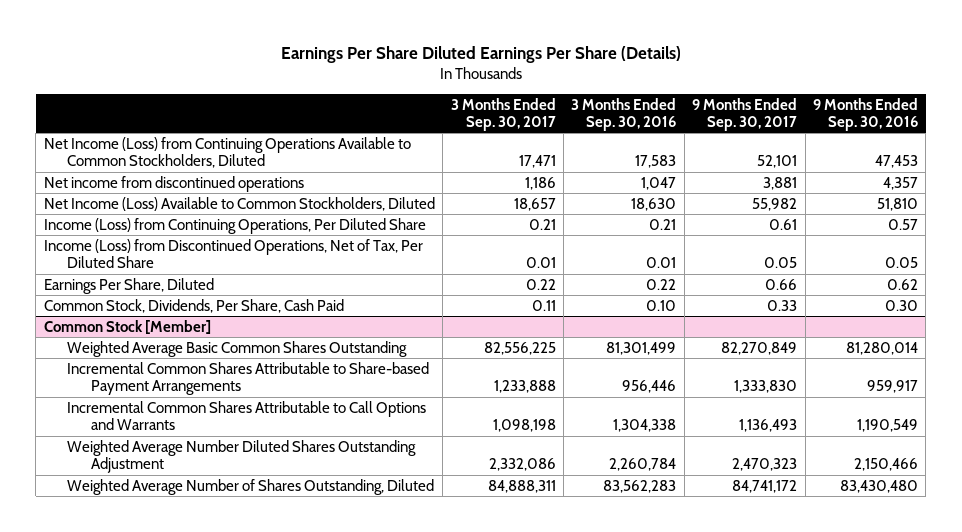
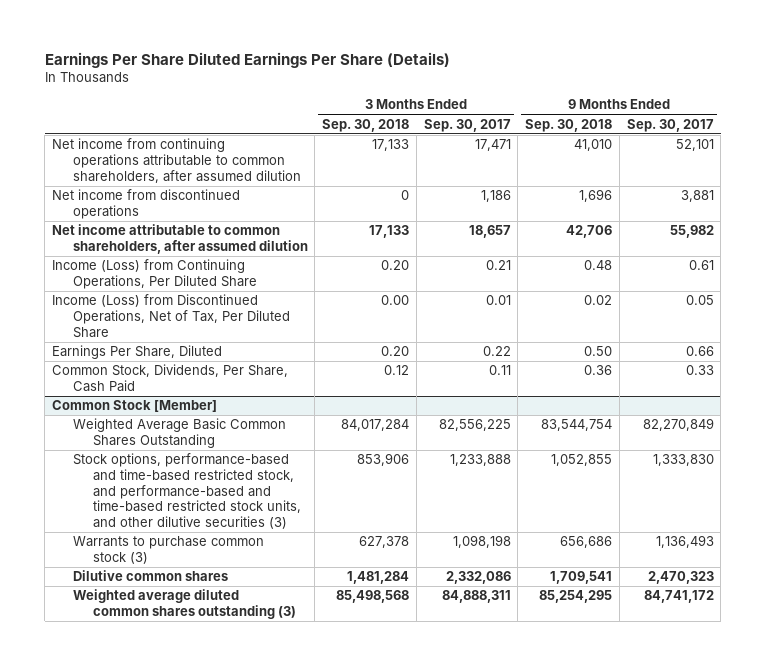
[571,97,677,131] 3 Months Ended Sep. 30, 2016 -> none
[813,97,919,131] 9 Months Ended Sep. 30, 2016 -> none
none -> [322,118,410,132] Sep. 30, 2018
none -> [525,118,613,132] Sep. 30, 2018
[43,136,411,169] Net Income (Loss) from Continuing Operations Available to Common Stockholders, Diluted -> [51,138,301,183] Net income from continuing operations attributable to common shareholders, after assumed dilution
[43,196,435,211] Net Income (Loss) Available to Common Stockholders, Diluted -> [51,224,308,254] Net income attributable to common shareholders, after assumed dilution
[67,361,430,396] Incremental Common Shares Attributable to Share-based Payment Arrangements -> [72,453,302,529] Stock options, performance-based and time-based restricted stock, and performance-based and time-based restricted stock units, and other dilutive securities (3)
[67,400,427,431] Incremental Common Shares Attributable to Call Options and Warrants -> [72,536,264,564] Warrants to purchase common stock (3)
[67,439,417,474] Weighted Average Number Diluted Shares Outstanding Adjustment -> [72,570,228,582] Dilutive common shares
[67,478,435,495] Weighted Average Number of Shares Outstanding, Diluted -> [72,589,297,619] Weighted average diluted common shares outstanding (3)

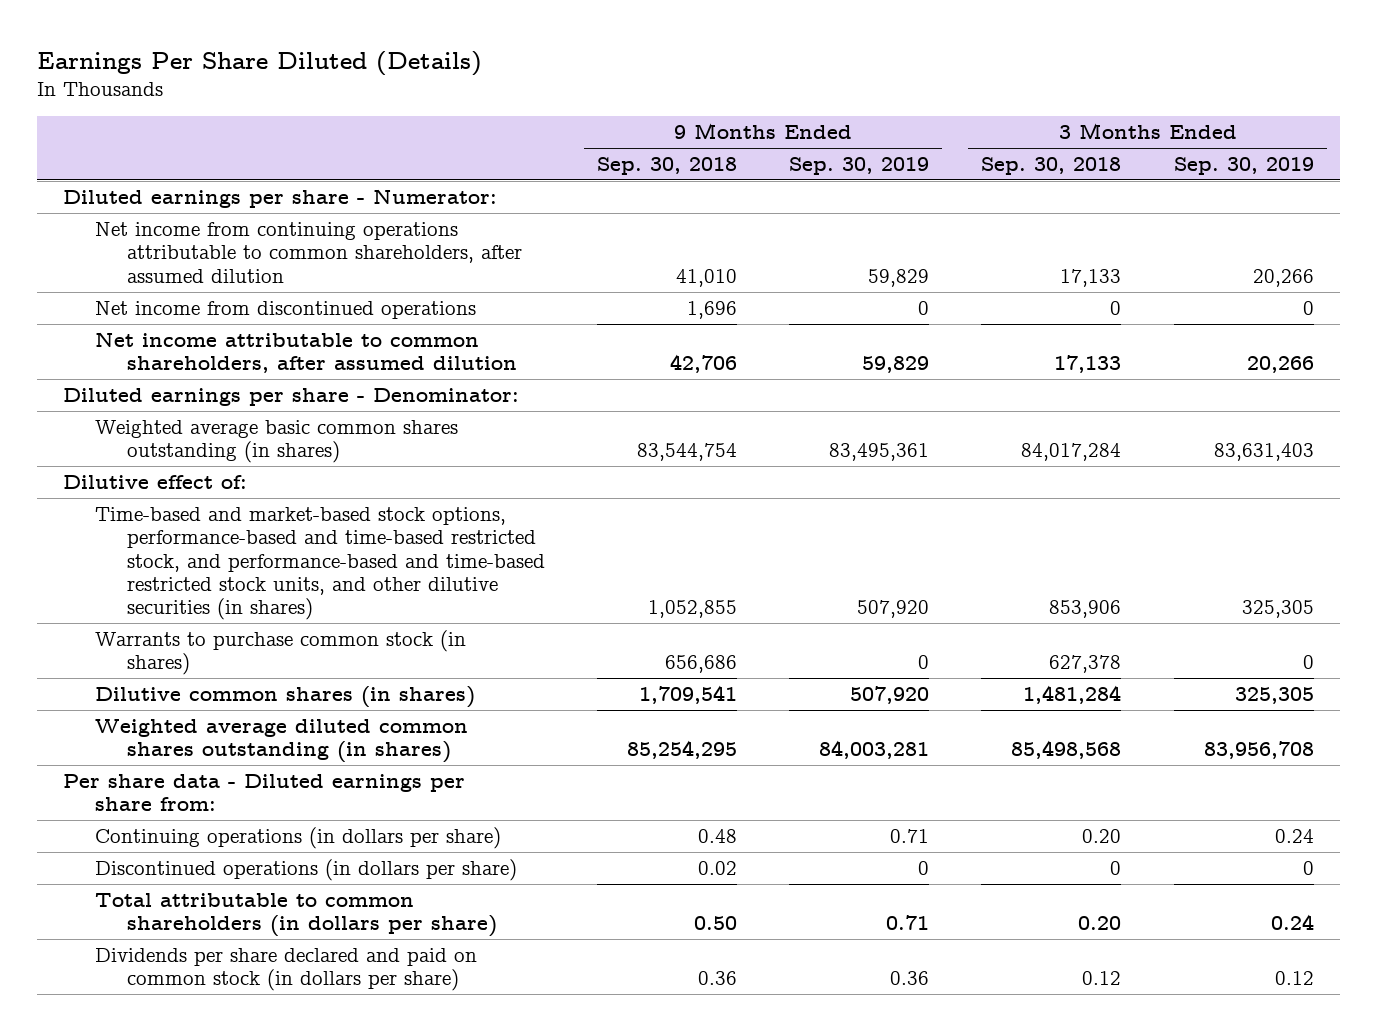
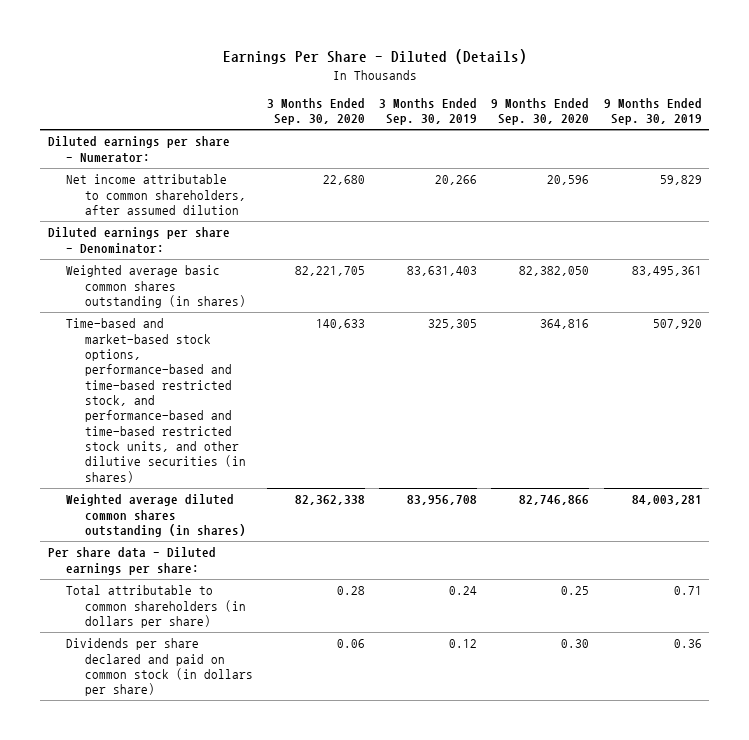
[37,50,483,76] Earnings Per Share Diluted (Details) -> [222,48,527,64] Earnings Per Share - Diluted (Details)
[597,156,738,175] Sep. 30, 2018 -> none
[981,156,1122,175] Sep. 30, 2018 -> none
none -> [267,98,366,126] 3 Months Ended Sep. 30, 2020
none -> [491,98,590,126] 9 Months Ended Sep. 30, 2020
[95,221,522,283] Net income from continuing operations attributable to common shareholders, after assumed dilution -> none
[95,300,477,319] Net income from discontinued operations -> none
[63,474,248,489] Dilutive effect of: -> none
[95,629,467,676] Warrants to purchase common stock (in shares) -> none
[95,685,476,708] Dilutive common shares (in shares) -> none
[95,826,502,849] Continuing operations (in dollars per share) -> none
[95,858,518,881] Discontinued operations (in dollars per share) -> none
[63,773,466,812] Per share data - Diluted earnings per share from: -> [47,547,216,575] Per share data - Diluted earnings per share:

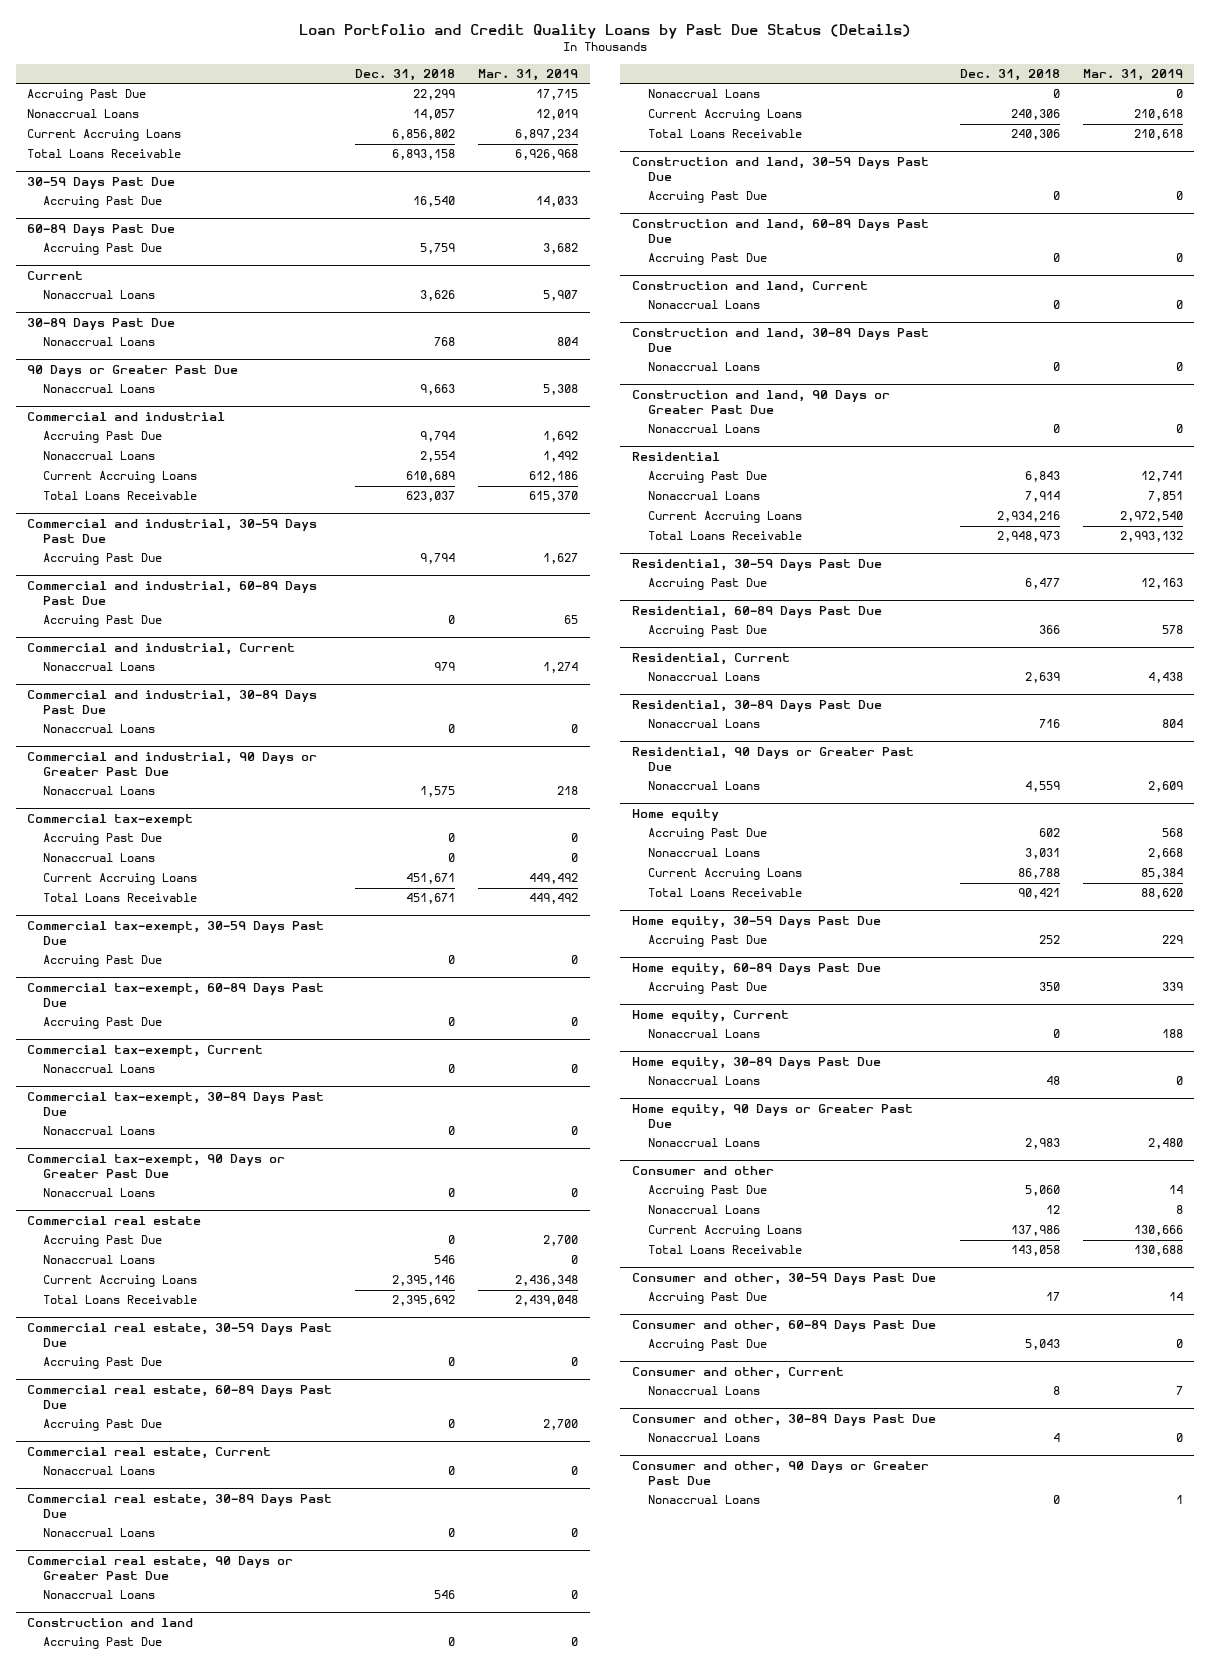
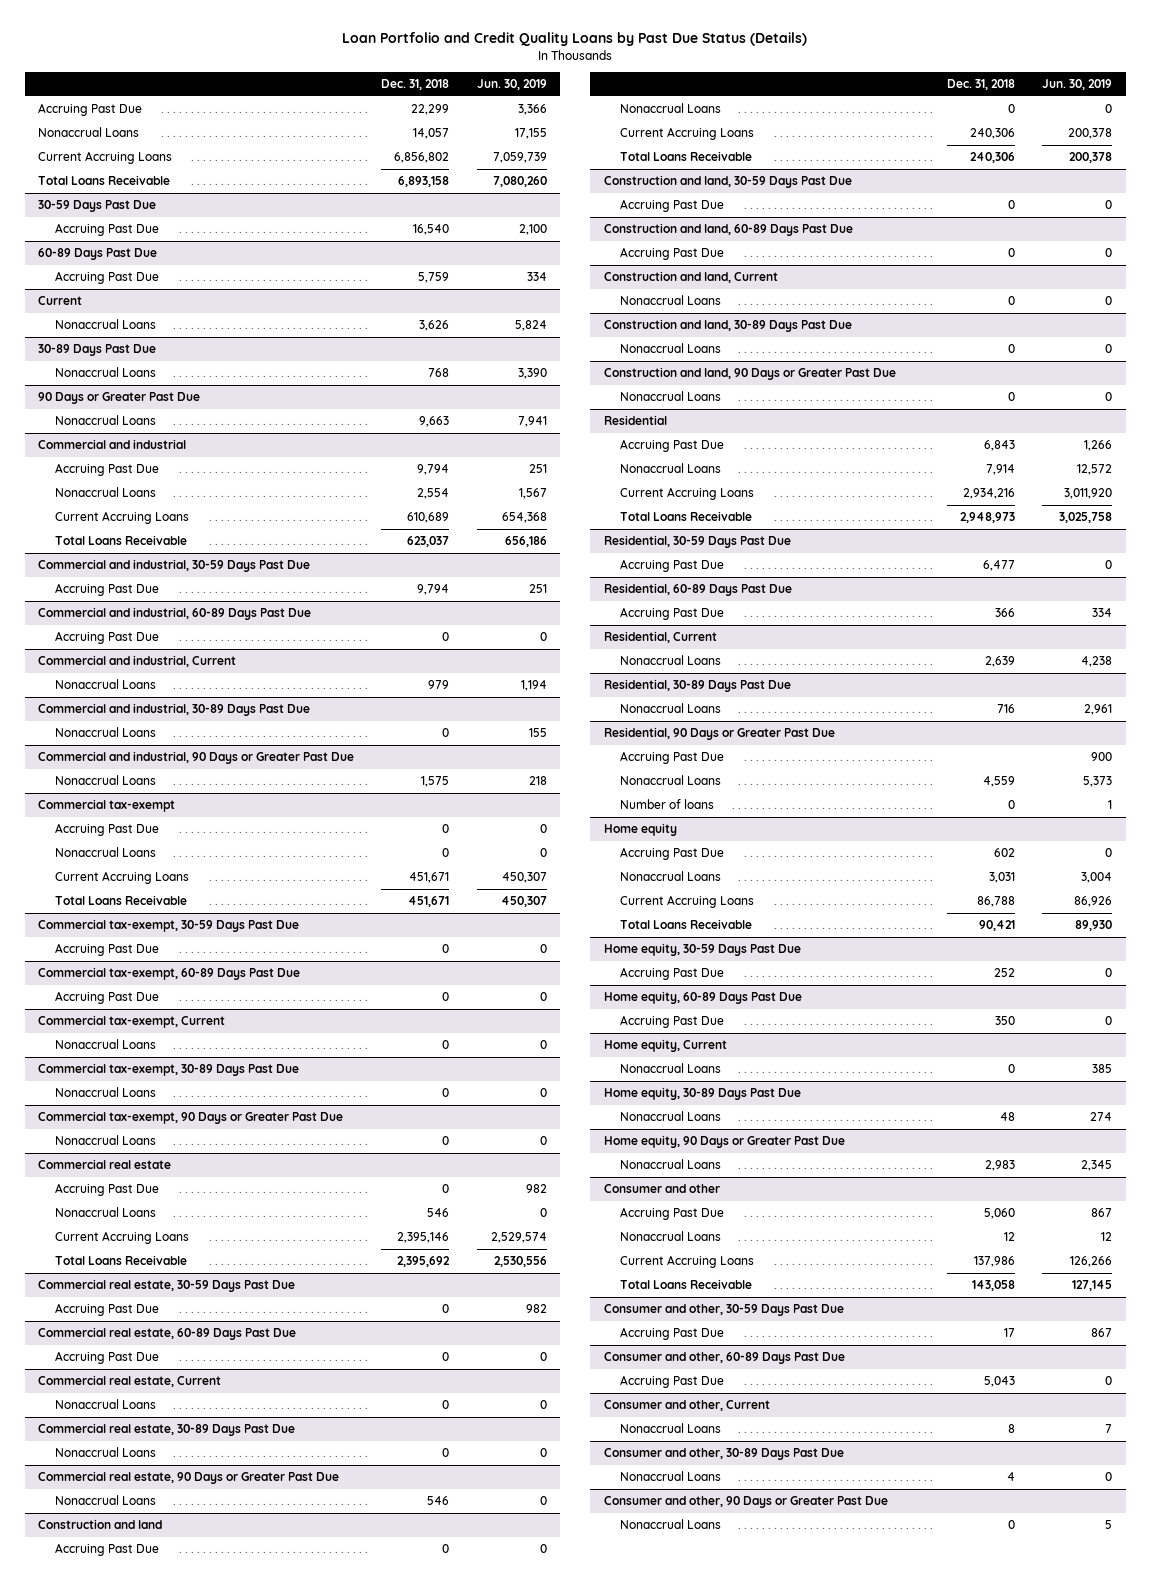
[478,69,579,82] Mar. 31, 2019 -> none
none -> [476,79,547,91] Jun. 30, 2019
none -> [620,751,725,765] Accruing Past Due
none -> [620,799,715,810] Number of loans

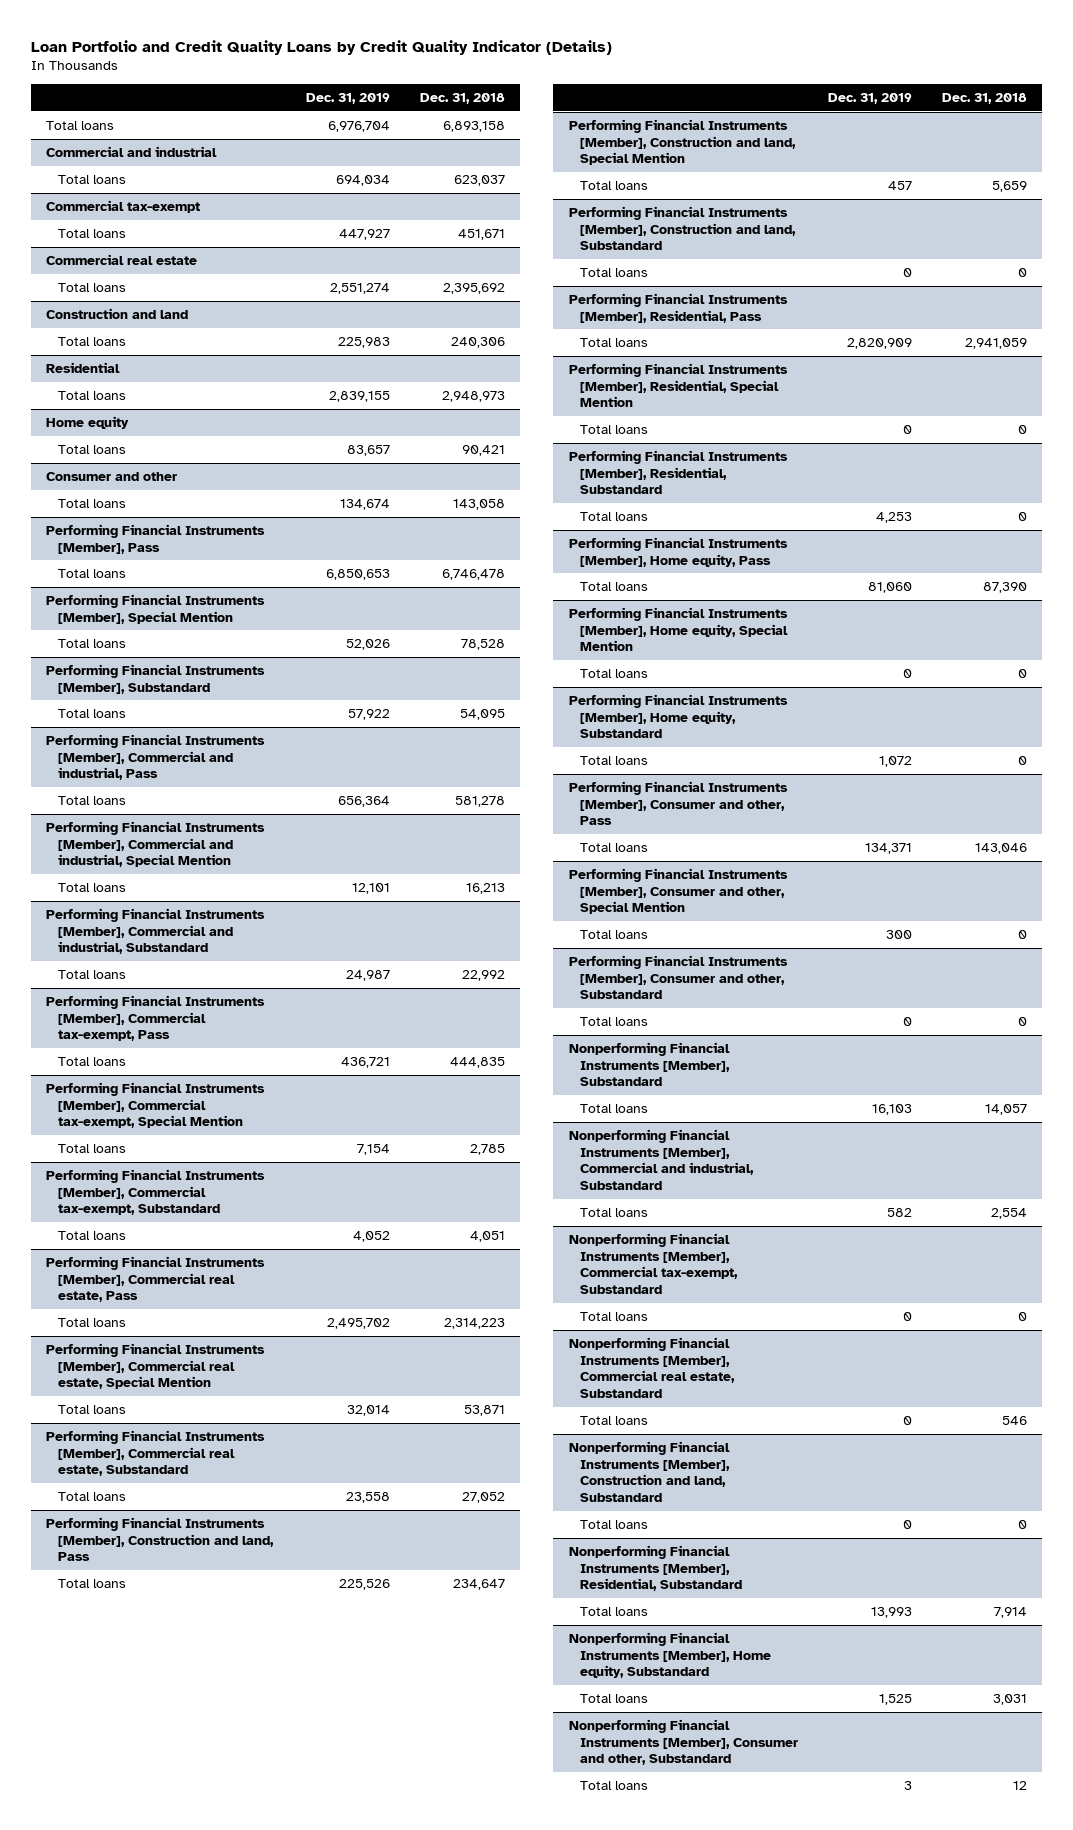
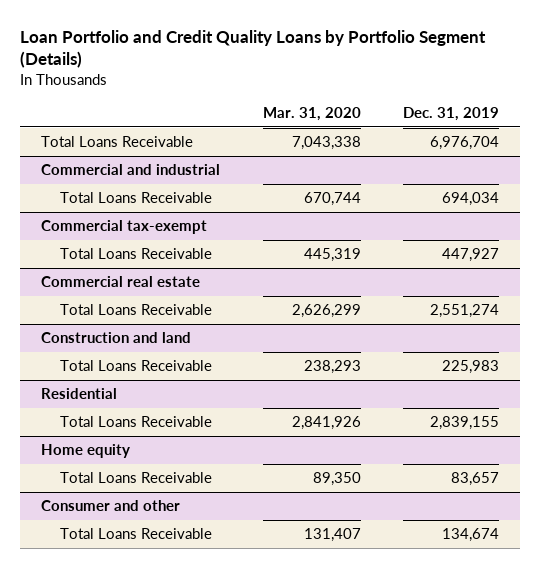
[31,40,613,56] Loan Portfolio and Credit Quality Loans by Credit Quality Indicator (Details) -> [20,29,487,69] Loan Portfolio and Credit Quality Loans by Portfolio Segment (Details)
[419,92,505,104] Dec. 31, 2018 -> none
none -> [262,107,361,122] Mar. 31, 2020
[46,121,115,131] Total loans -> [41,136,194,148] Total Loans Receivable
[57,175,126,185] Total loans -> [60,192,213,204] Total Loans Receivable
[57,229,126,239] Total loans -> [60,248,213,260] Total Loans Receivable
[57,283,126,293] Total loans -> [60,304,213,316] Total Loans Receivable
[57,337,126,347] Total loans -> [60,360,213,372] Total Loans Receivable
[57,391,126,401] Total loans -> [60,416,213,428] Total Loans Receivable
[57,445,126,455] Total loans -> [60,472,213,484] Total Loans Receivable
[46,524,266,554] Performing Financial Instruments [Member], Pass -> none
[57,569,126,579] Total loans -> none
[46,594,266,624] Performing Financial Instruments [Member], Special Mention -> none
[57,639,126,649] Total loans -> none
[46,664,266,694] Performing Financial Instruments [Member], Substandard -> none
[57,709,126,719] Total loans -> none
[46,734,266,781] Performing Financial Instruments [Member], Commercial and industrial, Pass -> none
[57,796,126,806] Total loans -> none
[46,821,266,868] Performing Financial Instruments [Member], Commercial and industrial, Special Mention -> none
[57,883,126,893] Total loans -> none
[46,908,266,955] Performing Financial Instruments [Member], Commercial and industrial, Substandard -> none
[57,970,126,980] Total loans -> none
[46,995,266,1042] Performing Financial Instruments [Member], Commercial tax-exempt, Pass -> none
[57,1057,126,1067] Total loans -> none
[46,1082,266,1129] Performing Financial Instruments [Member], Commercial tax-exempt, Special Mention -> none
[57,1144,126,1154] Total loans -> none
[46,1169,266,1216] Performing Financial Instruments [Member], Commercial tax-exempt, Substandard -> none
[57,1231,126,1241] Total loans -> none
[46,1256,266,1303] Performing Financial Instruments [Member], Commercial real estate, Pass -> none
[57,1318,126,1328] Total loans -> none
[46,1343,266,1390] Performing Financial Instruments [Member], Commercial real estate, Special Mention -> none
[57,1405,126,1415] Total loans -> none
[46,1430,266,1477] Performing Financial Instruments [Member], Commercial real estate, Substandard -> none
[57,1492,126,1502] Total loans -> none
[46,1517,274,1562] Performing Financial Instruments [Member], Construction and land, Pass -> none
[57,1579,126,1589] Total loans -> none
[568,119,796,166] Performing Financial Instruments [Member], Construction and land, Special Mention -> none
[579,181,648,191] Total loans -> none
[568,206,796,251] Performing Financial Instruments [Member], Construction and land, Substandard -> none
[579,268,648,278] Total loans -> none
[568,293,788,323] Performing Financial Instruments [Member], Residential, Pass -> none
[579,338,648,348] Total loans -> none
[568,363,788,408] Performing Financial Instruments [Member], Residential, Special Mention -> none
[579,425,648,435] Total loans -> none
[568,450,788,495] Performing Financial Instruments [Member], Residential, Substandard -> none
[579,512,648,522] Total loans -> none
[568,537,788,567] Performing Financial Instruments [Member], Home equity, Pass -> none
[579,582,648,592] Total loans -> none
[568,607,788,652] Performing Financial Instruments [Member], Home equity, Special Mention -> none
[579,669,648,679] Total loans -> none
[568,694,788,739] Performing Financial Instruments [Member], Home equity, Substandard -> none
[579,756,648,766] Total loans -> none
[568,781,788,826] Performing Financial Instruments [Member], Consumer and other, Pass -> none
[579,843,648,853] Total loans -> none
[568,868,788,915] Performing Financial Instruments [Member], Consumer and other, Special Mention -> none
[579,930,648,940] Total loans -> none
[568,955,788,1000] Performing Financial Instruments [Member], Consumer and other, Substandard -> none
[579,1017,648,1027] Total loans -> none
[568,1042,730,1087] Nonperforming Financial Instruments [Member], Substandard -> none
[579,1104,648,1114] Total loans -> none
[568,1129,754,1190] Nonperforming Financial Instruments [Member], Commercial and industrial, Substandard -> none
[579,1208,648,1218] Total loans -> none
[568,1233,738,1294] Nonperforming Financial Instruments [Member], Commercial tax-exempt, Substandard -> none
[579,1312,648,1322] Total loans -> none
[568,1337,735,1398] Nonperforming Financial Instruments [Member], Commercial real estate, Substandard -> none
[579,1416,648,1426] Total loans -> none
[568,1441,730,1502] Nonperforming Financial Instruments [Member], Construction and land, Substandard -> none
[579,1520,648,1530] Total loans -> none
[568,1545,742,1592] Nonperforming Financial Instruments [Member], Residential, Substandard -> none
[579,1607,648,1617] Total loans -> none
[568,1632,771,1679] Nonperforming Financial Instruments [Member], Home equity, Substandard -> none
[579,1694,648,1704] Total loans -> none
[568,1719,798,1766] Nonperforming Financial Instruments [Member], Consumer and other, Substandard -> none
[579,1781,648,1791] Total loans -> none
[57,499,126,509] Total loans -> [60,528,213,540] Total Loans Receivable

